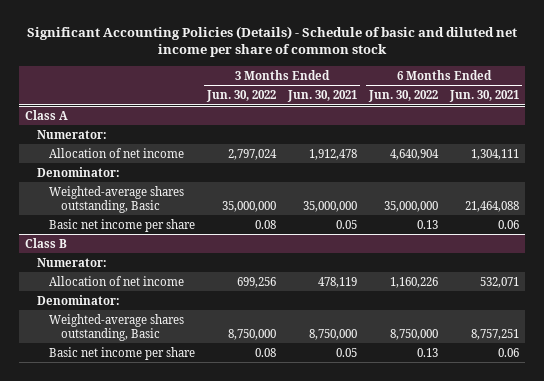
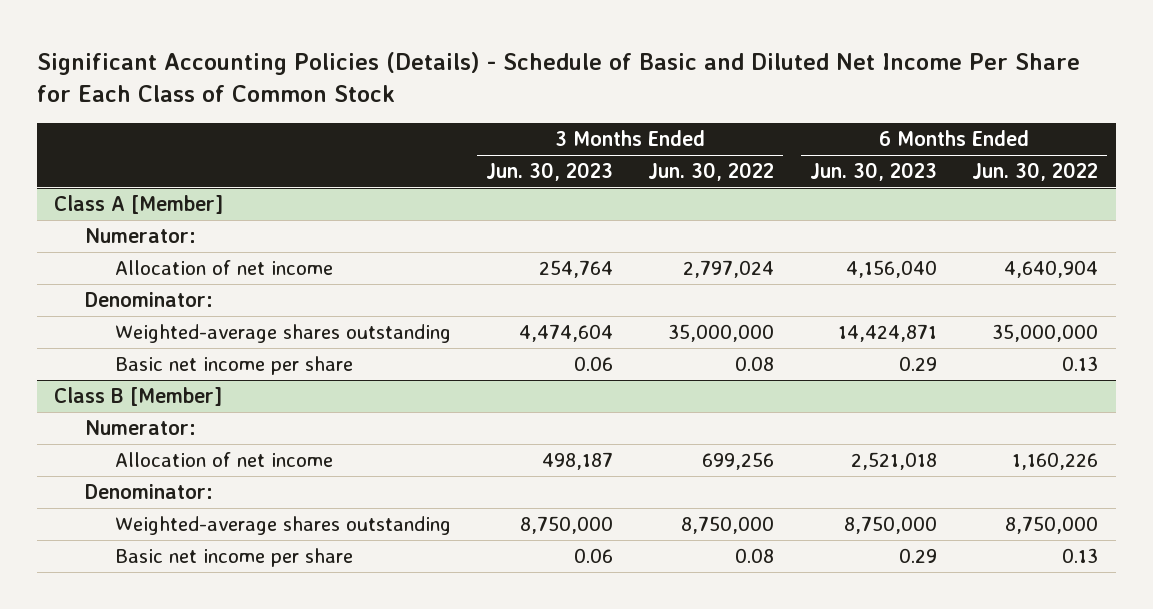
[26,25,517,58] Significant Accounting Policies (Details) - Schedule of basic and diluted net income per share of common stock -> [36,51,1080,103] Significant Accounting Policies (Details) - Schedule of Basic and Diluted Net Income Per Share for Each Class of Common Stock
[286,90,357,103] Jun. 30, 2021 -> none
[448,90,519,103] Jun. 30, 2021 -> none
none -> [486,162,614,182] Jun. 30, 2023
none -> [809,162,937,182] Jun. 30, 2023
[25,109,69,120] Class A -> [54,195,224,215] Class A [Member]
[48,185,184,213] Weighted-average shares outstanding, Basic -> [114,324,451,344] Weighted-average shares outstanding
[25,237,68,248] Class B -> [54,387,223,407] Class B [Member]
[48,313,184,341] Weighted-average shares outstanding, Basic -> [114,516,451,536] Weighted-average shares outstanding

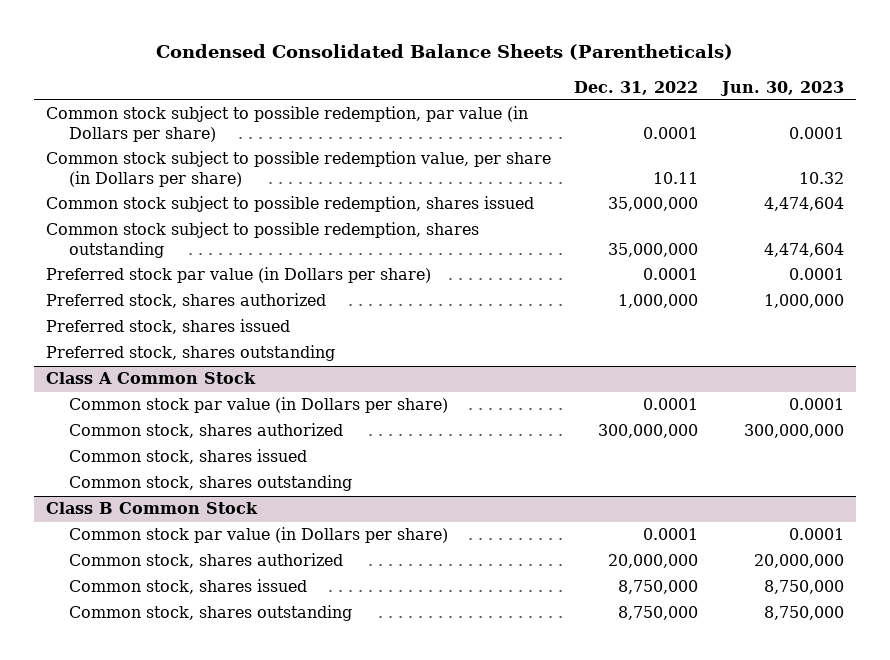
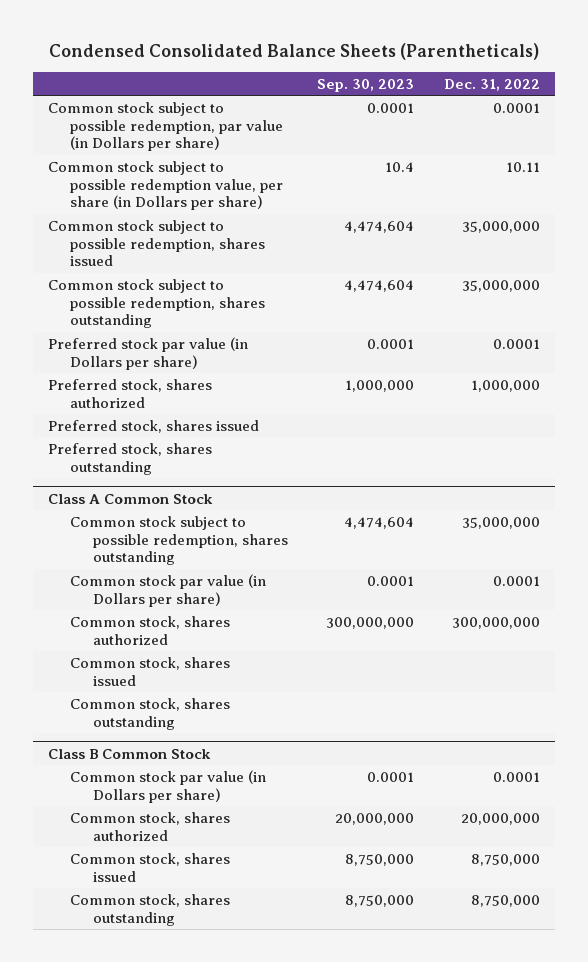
[719,80,844,96] Jun. 30, 2023 -> none
none -> [317,78,415,92] Sep. 30, 2023
none -> [70,515,288,566] Common stock subject to possible redemption, shares outstanding

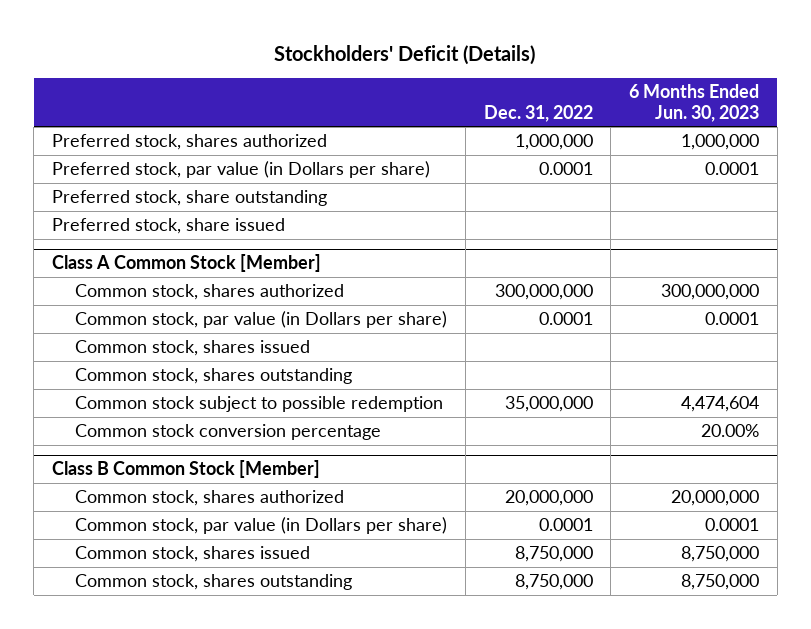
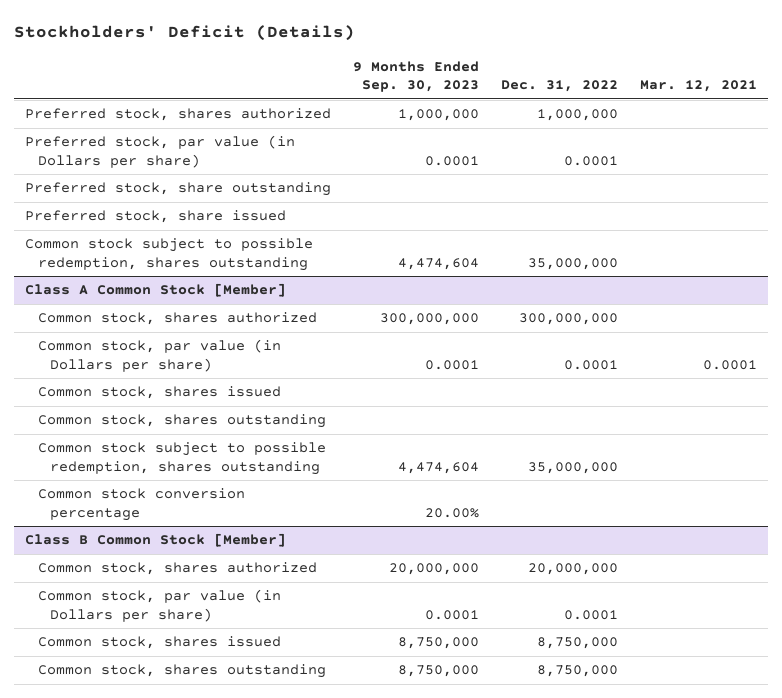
[628,84,759,122] 6 Months Ended Jun. 30, 2023 -> none
none -> [352,60,479,93] 9 Months Ended Sep. 30, 2023
none -> [639,80,757,93] Mar. 12, 2021
none -> [25,238,314,271] Common stock subject to possible redemption, shares outstanding
[75,396,444,413] Common stock subject to possible redemption -> [37,442,326,475] Common stock subject to possible redemption, shares outstanding

